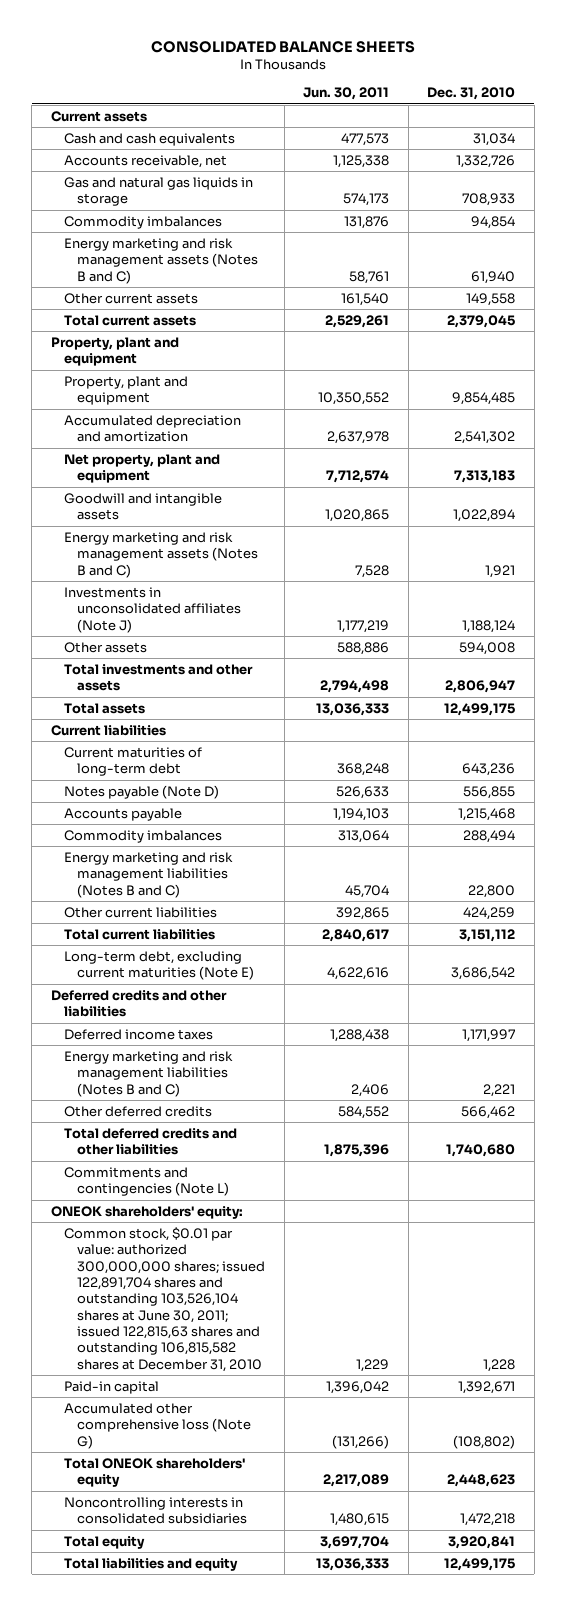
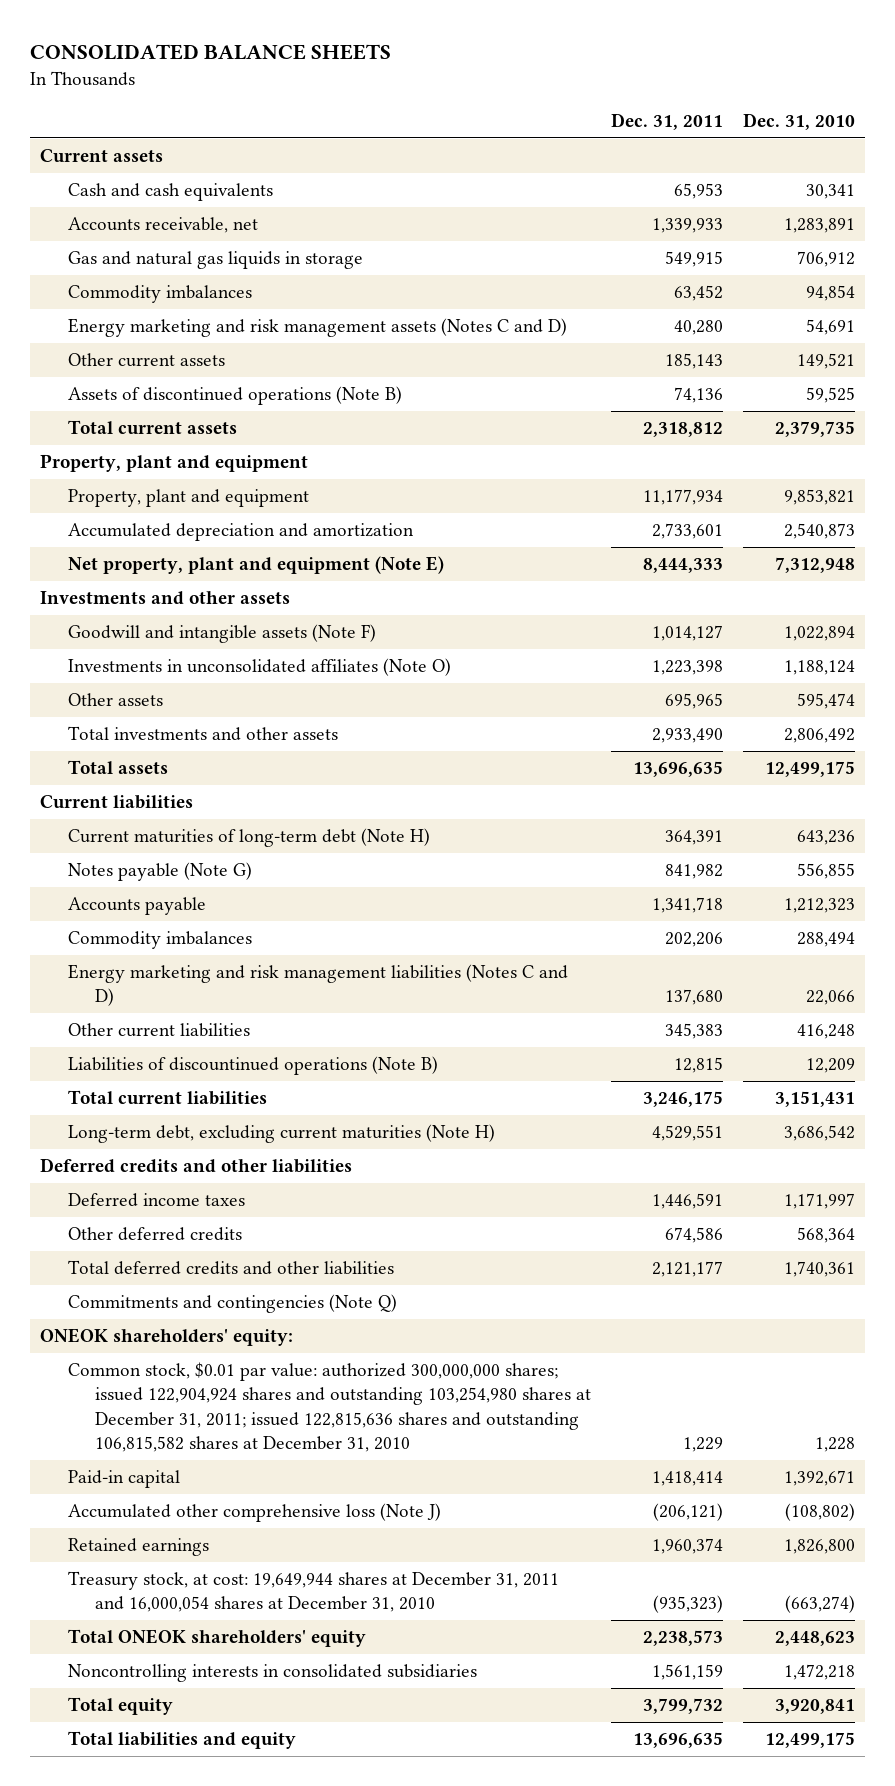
[303,87,390,101] Jun. 30, 2011 -> none
none -> [611,112,724,130] Dec. 31, 2011
[473,132,516,146] 31,034 -> [806,184,856,200] 30,341
[456,154,516,168] 1,332,726 -> [784,218,856,234] 1,283,891
[462,193,516,207] 708,933 -> [797,251,856,268] 706,912
[64,237,259,284] Energy marketing and risk management assets (Notes B and C) -> [67,318,567,338] Energy marketing and risk management assets (Notes C and D)
[471,270,516,284] 61,940 -> [806,319,856,336] 54,691
[466,292,516,306] 149,558 -> [797,353,856,370] 149,521
none -> [67,386,402,406] Assets of discontinued operations (Note B)
[447,314,516,328] 2,379,045 -> [775,421,856,438] 2,379,735
[64,531,259,578] Energy marketing and risk management assets (Notes B and C) -> none
[452,392,516,406] 9,854,485 -> [784,489,856,506] 9,853,821
[454,431,516,445] 2,541,302 -> [784,523,856,540] 2,540,873
[64,453,221,484] Net property, plant and equipment -> [67,556,444,575] Net property, plant and equipment (Note E)
[454,470,516,484] 7,313,183 -> [775,557,856,574] 7,312,948
none -> [40,591,291,606] Investments and other assets
[64,492,223,521] Goodwill and intangible assets -> [67,624,376,644] Goodwill and intangible assets (Note F)
[64,586,242,633] Investments in unconsolidated affiliates (Note J) -> [67,658,451,677] Investments in unconsolidated affiliates (Note O)
[459,641,516,655] 594,008 -> [797,693,856,710] 595,474
[445,680,516,694] 2,806,947 -> [784,728,856,744] 2,806,492
[64,746,203,777] Current maturities of long-term debt -> [67,828,430,848] Current maturities of long-term debt (Note H)
[64,784,220,799] Notes payable (Note D) -> [67,862,252,882] Notes payable (Note G)
[458,807,516,821] 1,215,468 -> [784,898,856,914] 1,212,323
[64,851,234,898] Energy marketing and risk management liabilities (Notes B and C) -> [67,964,568,1007] Energy marketing and risk management liabilities (Notes C and D)
[468,884,516,898] 22,800 -> [806,990,856,1006] 22,066
[463,906,516,920] 424,259 -> [797,1024,856,1040] 416,248
none -> [67,1056,438,1076] Liabilities of discountinued operations (Note B)
[459,928,516,942] 3,151,112 -> [775,1091,856,1108] 3,151,431
[64,950,255,981] Long-term debt, excluding current maturities (Note E) -> [67,1124,495,1144] Long-term debt, excluding current maturities (Note H)
[64,1050,234,1097] Energy marketing and risk management liabilities (Notes B and C) -> none
[461,1105,516,1119] 566,462 -> [797,1227,856,1244] 568,364
[446,1144,516,1158] 1,740,680 -> [784,1261,856,1278] 1,740,361
[64,1166,230,1197] Commitments and contingencies (Note L) -> [67,1294,397,1314] Commitments and contingencies (Note Q)
[64,1226,266,1372] Common stock, $0.01 par value: authorized 300,000,000 shares; issued 122,891,704 shares and outstanding 103,526,104 shares at June 30, 2011; issued 122,815,63 shares and outstanding 106,815,582 shares at December 31, 2010 -> [67,1362,591,1452] Common stock, $0.01 par value: authorized 300,000,000 shares; issued 122,904,924 shares and outstanding 103,254,980 shares at December 31, 2011; issued 122,815,636 shares and outstanding 106,815,582 shares at December 31, 2010
[64,1402,252,1449] Accumulated other comprehensive loss (Note G) -> [67,1503,441,1523] Accumulated other comprehensive loss (Note J)
none -> [67,1538,209,1557] Retained earnings
none -> [67,1571,559,1613] Treasury stock, at cost: 19,649,944 shares at December 31, 2011 and 16,000,054 shares at December 31, 2010

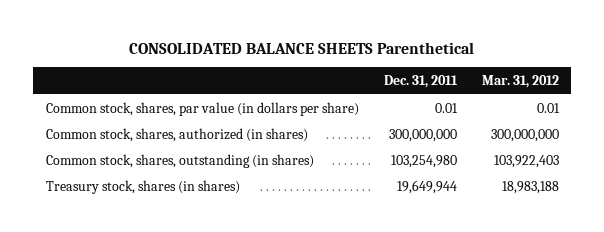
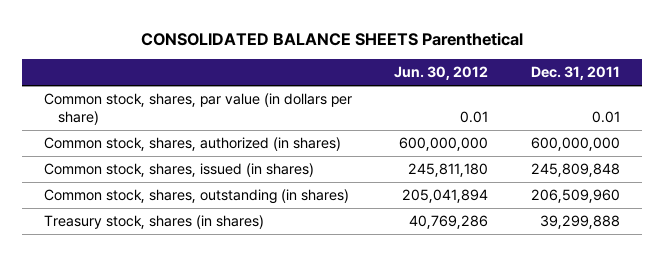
[481,75,559,89] Mar. 31, 2012 -> none
none -> [394,66,489,81] Jun. 30, 2012
[388,128,457,142] 300,000,000 -> [531,136,621,151] 600,000,000
none -> [43,162,314,177] Common stock, shares, issued (in shares)
[390,154,457,168] 103,254,980 -> [531,188,621,203] 206,509,960
[396,179,457,194] 19,649,944 -> [540,214,621,229] 39,299,888

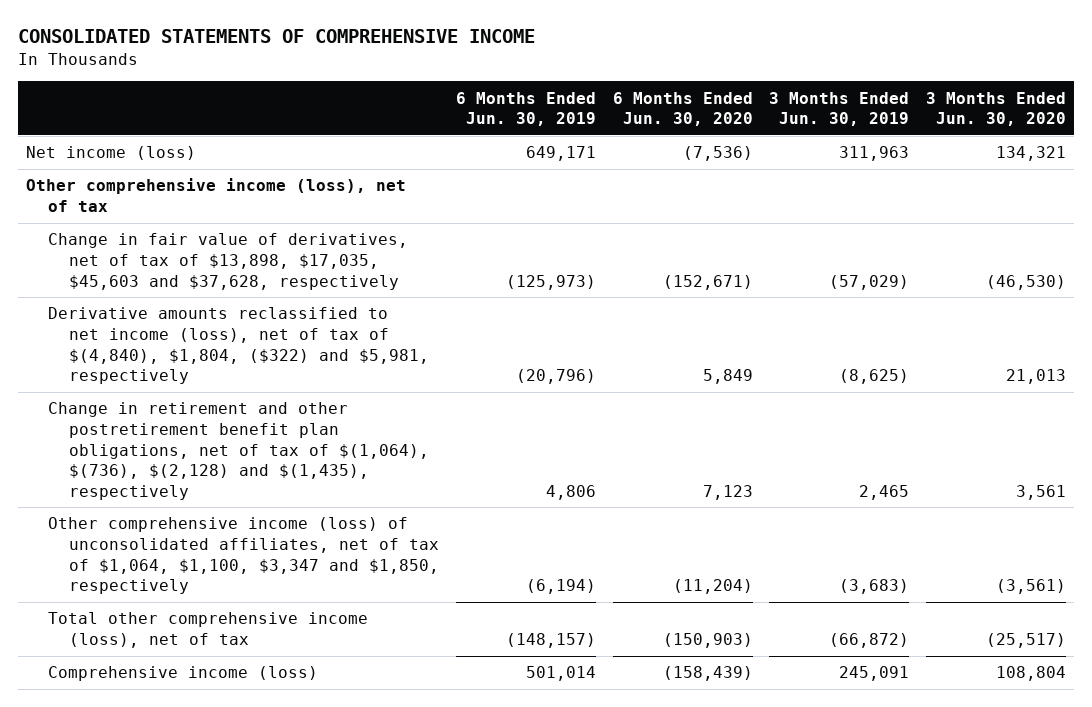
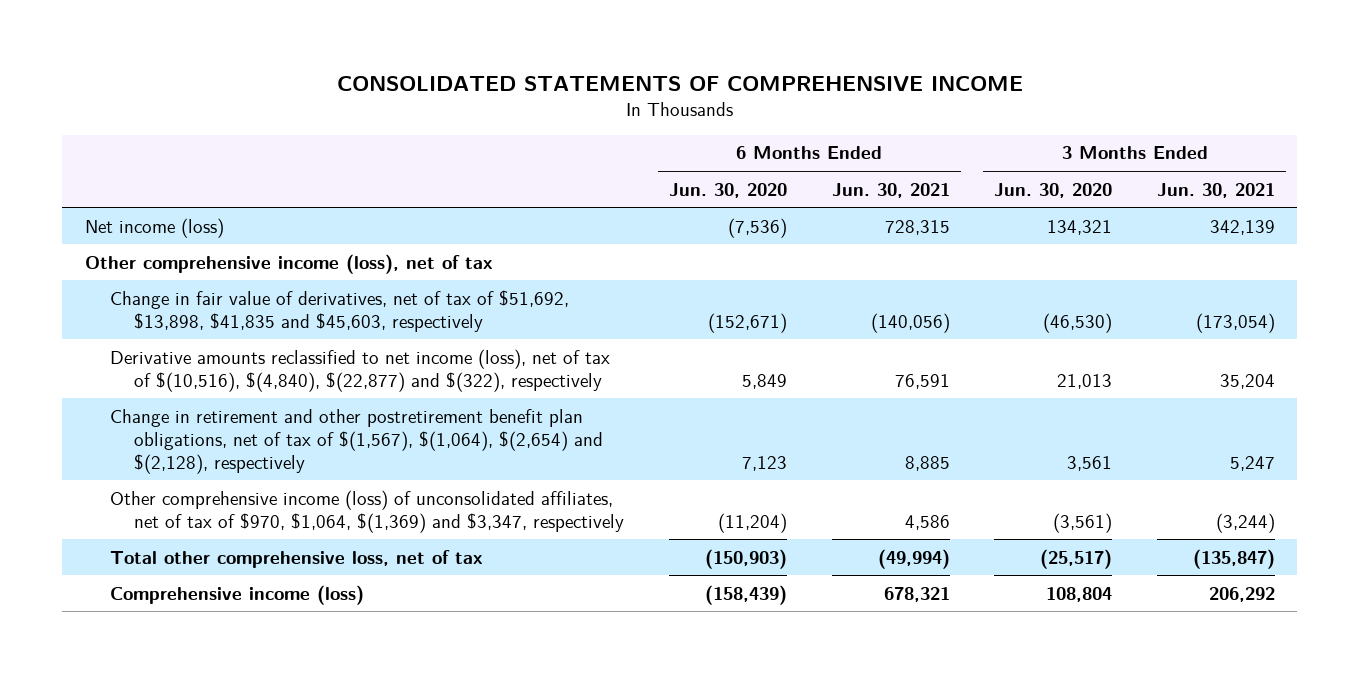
[455,91,596,127] 6 Months Ended Jun. 30, 2019 -> none
[769,91,910,127] 3 Months Ended Jun. 30, 2019 -> none
none -> [831,182,950,198] Jun. 30, 2021
none -> [1156,182,1275,198] Jun. 30, 2021
[47,233,408,290] Change in fair value of derivatives, net of tax of $13,898, $17,035, $45,603 and $37,628, respectively -> [109,289,569,332] Change in fair value of derivatives, net of tax of $51,692, $13,898, $41,835 and $45,603, respectively
[47,307,430,385] Derivative amounts reclassified to net income (loss), net of tax of $(4,840), $1,804, ($322) and $5,981, respectively -> [109,348,610,392] Derivative amounts reclassified to net income (loss), net of tax of $(10,516), $(4,840), $(22,877) and $(322), respectively
[47,402,430,500] Change in retirement and other postretirement benefit plan obligations, net of tax of $(1,064), $(736), $(2,128) and $(1,435), respectively -> [109,408,604,474] Change in retirement and other postretirement benefit plan obligations, net of tax of $(1,567), $(1,064), $(2,654) and $(2,128), respectively
[47,517,440,595] Other comprehensive income (loss) of unconsolidated affiliates, net of tax of $1,064, $1,100, $3,347 and $1,850, respectively -> [109,489,625,533] Other comprehensive income (loss) of unconsolidated affiliates, net of tax of $970, $1,064, $(1,369) and $3,347, respectively
[47,612,368,649] Total other comprehensive income (loss), net of tax -> [109,549,483,568] Total other comprehensive loss, net of tax

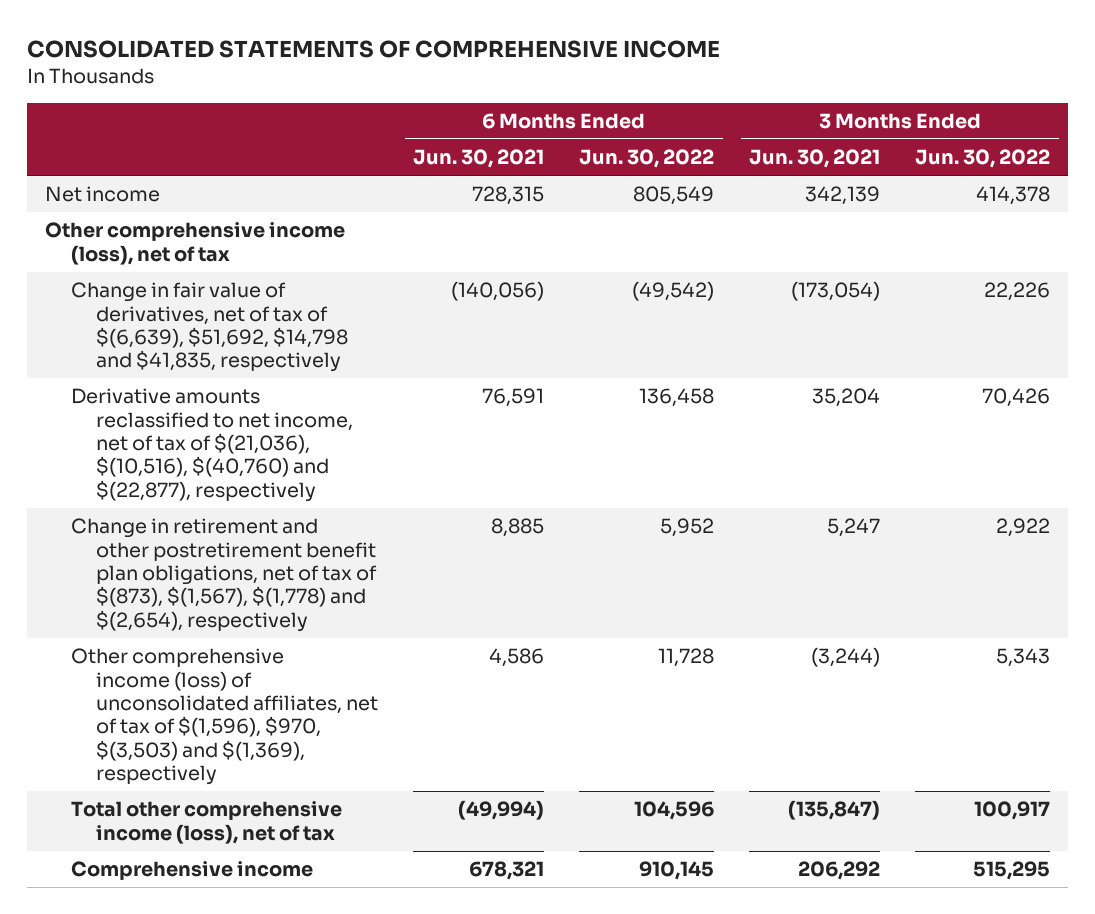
[668,182,787,198] Jun. 30, 2020 -> none
[994,182,1113,198] Jun. 30, 2020 -> none
none -> [579,149,715,169] Jun. 30, 2022
none -> [915,149,1051,169] Jun. 30, 2022
[84,217,224,238] Net income (loss) -> [44,186,160,203] Net income
[109,289,569,332] Change in fair value of derivatives, net of tax of $51,692, $13,898, $41,835 and $45,603, respectively -> [70,282,349,373] Change in fair value of derivatives, net of tax of $(6,639), $51,692, $14,798 and $41,835, respectively
[109,348,610,392] Derivative amounts reclassified to net income (loss), net of tax of $(10,516), $(4,840), $(22,877) and $(322), respectively -> [70,388,354,502] Derivative amounts reclassified to net income, net of tax of $(21,036), $(10,516), $(40,760) and $(22,877), respectively
[109,408,604,474] Change in retirement and other postretirement benefit plan obligations, net of tax of $(1,567), $(1,064), $(2,654) and $(2,128), respectively -> [70,518,378,632] Change in retirement and other postretirement benefit plan obligations, net of tax of $(873), $(1,567), $(1,778) and $(2,654), respectively
[109,489,625,533] Other comprehensive income (loss) of unconsolidated affiliates, net of tax of $970, $1,064, $(1,369) and $3,347, respectively -> [70,648,379,785] Other comprehensive income (loss) of unconsolidated affiliates, net of tax of $(1,596), $970, $(3,503) and $(1,369), respectively
[109,549,483,568] Total other comprehensive loss, net of tax -> [70,801,342,844] Total other comprehensive income (loss), net of tax
[109,584,364,605] Comprehensive income (loss) -> [70,861,313,881] Comprehensive income

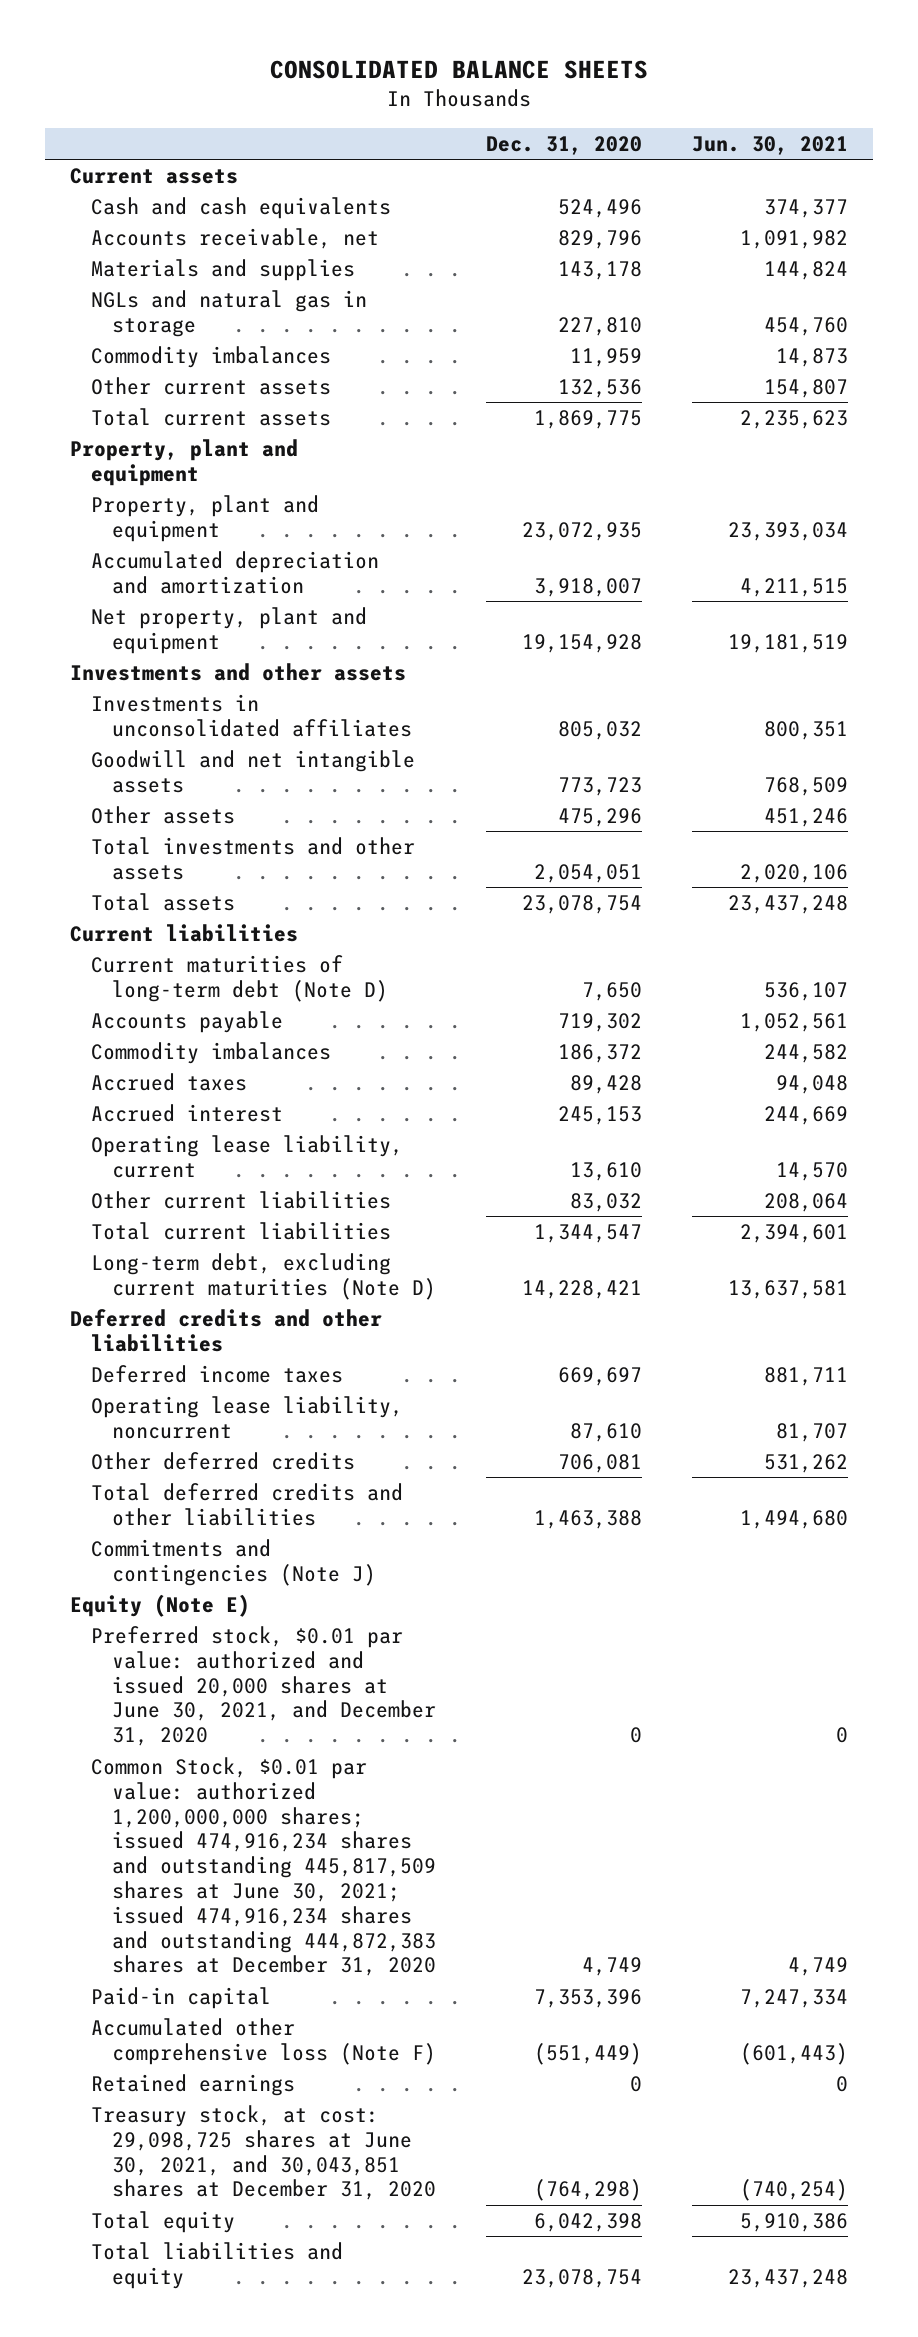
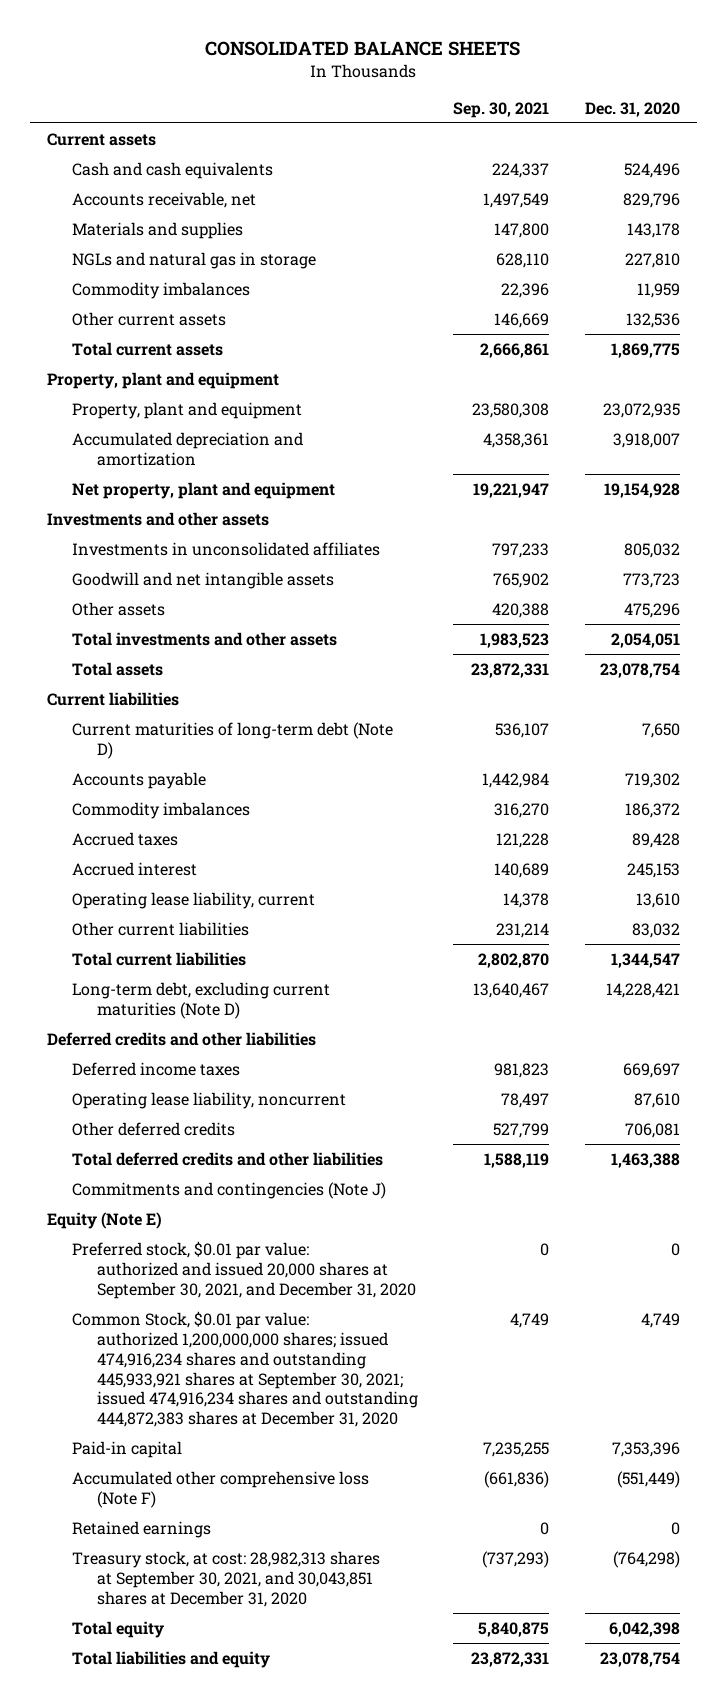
[691,135,848,155] Jun. 30, 2021 -> none
none -> [453,101,550,118] Sep. 30, 2021
[91,1626,437,1747] Preferred stock, $0.01 par value: authorized and issued 20,000 shares at June 30, 2021, and December 31, 2020 -> [72,1240,417,1299] Preferred stock, $0.01 par value: authorized and issued 20,000 shares at September 30, 2021, and December 31, 2020
[91,1757,437,1977] Common Stock, $0.01 par value: authorized 1,200,000,000 shares; issued 474,916,234 shares and outstanding 445,817,509 shares at June 30, 2021; issued 474,916,234 shares and outstanding 444,872,383 shares at December 31, 2020 -> [72,1310,419,1428] Common Stock, $0.01 par value: authorized 1,200,000,000 shares; issued 474,916,234 shares and outstanding 445,933,921 shares at September 30, 2021; issued 474,916,234 shares and outstanding 444,872,383 shares at December 31, 2020
[91,2105,437,2201] Treasury stock, at cost: 29,098,725 shares at June 30, 2021, and 30,043,851 shares at December 31, 2020 -> [72,1550,381,1607] Treasury stock, at cost: 28,982,313 shares at September 30, 2021, and 30,043,851 shares at December 31, 2020

